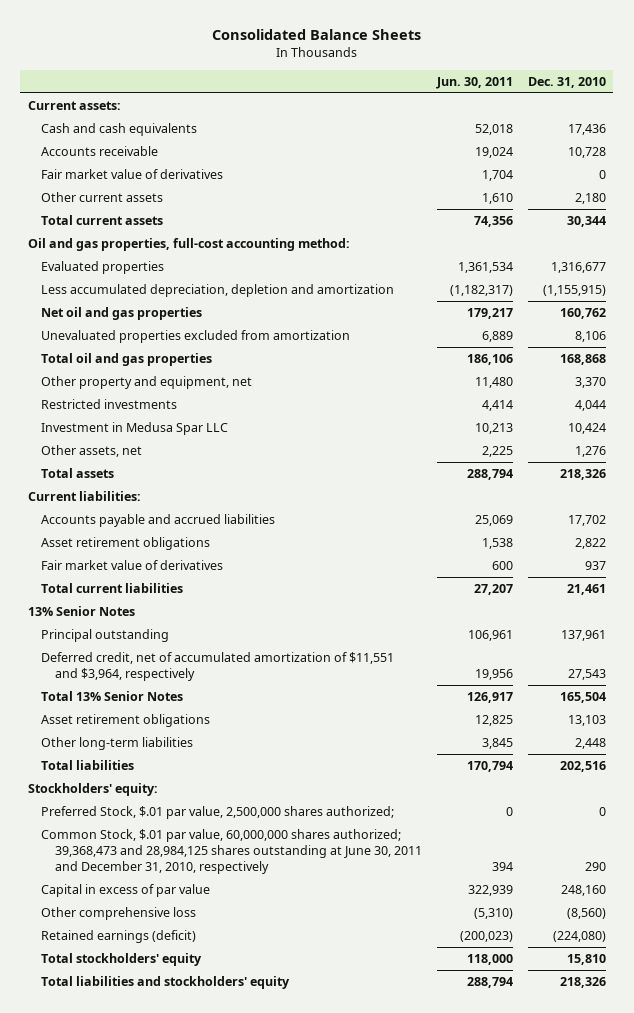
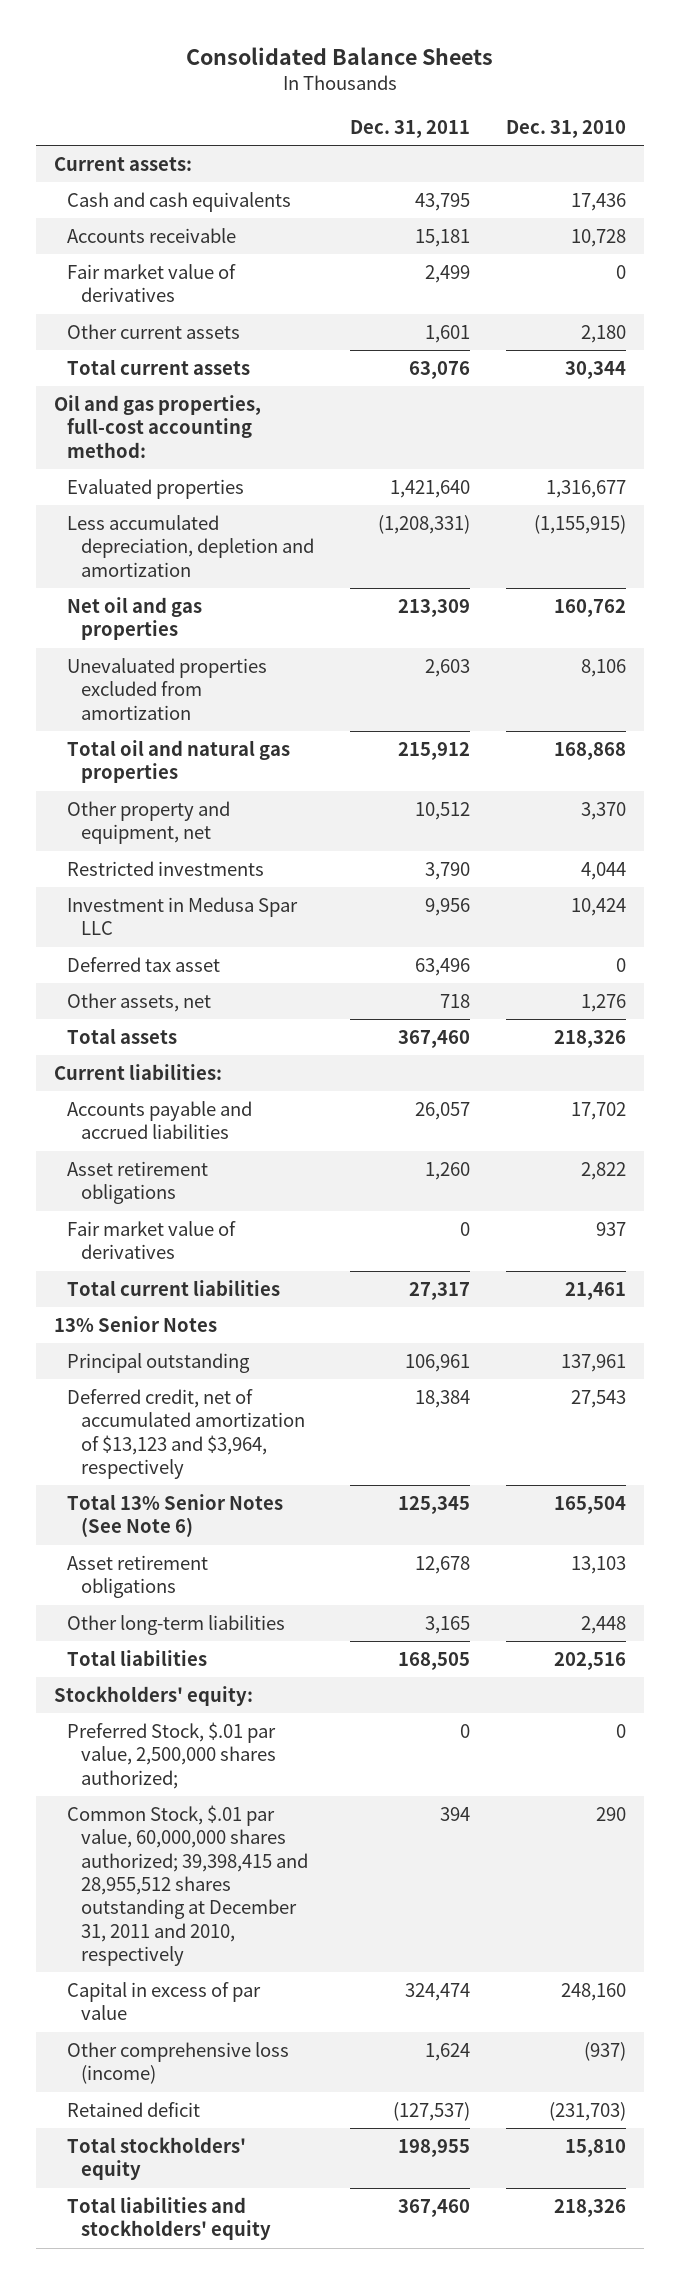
[435,76,513,89] Jun. 30, 2011 -> none
none -> [349,119,470,138] Dec. 31, 2011
[41,353,213,367] Total oil and gas properties -> [67,739,291,784] Total oil and natural gas properties
none -> [67,956,221,972] Deferred tax asset
[41,652,395,682] Deferred credit, net of accumulated amortization of $11,551 and $3,964, respectively -> [67,1388,305,1480] Deferred credit, net of accumulated amortization of $13,123 and $3,964, respectively
[41,691,184,702] Total 13% Senior Notes -> [67,1493,284,1538] Total 13% Senior Notes (See Note 6)
[41,829,423,875] Common Stock, $.01 par value, 60,000,000 shares authorized; 39,368,473 and 28,984,125 shares outstanding at June 30, 2011 and December 31, 2010, respectively -> [67,1804,308,1967] Common Stock, $.01 par value, 60,000,000 shares authorized; 39,398,415 and 28,955,512 shares outstanding at December 31, 2011 and 2010, respectively
[41,907,197,921] Other comprehensive loss -> [67,2041,290,2085] Other comprehensive loss (income)
[566,908,606,920] (8,560) -> [583,2041,626,2061] (937)
[41,930,197,944] Retained earnings (deficit) -> [67,2101,201,2117] Retained deficit
[552,931,606,943] (224,080) -> [548,2101,626,2121] (231,703)

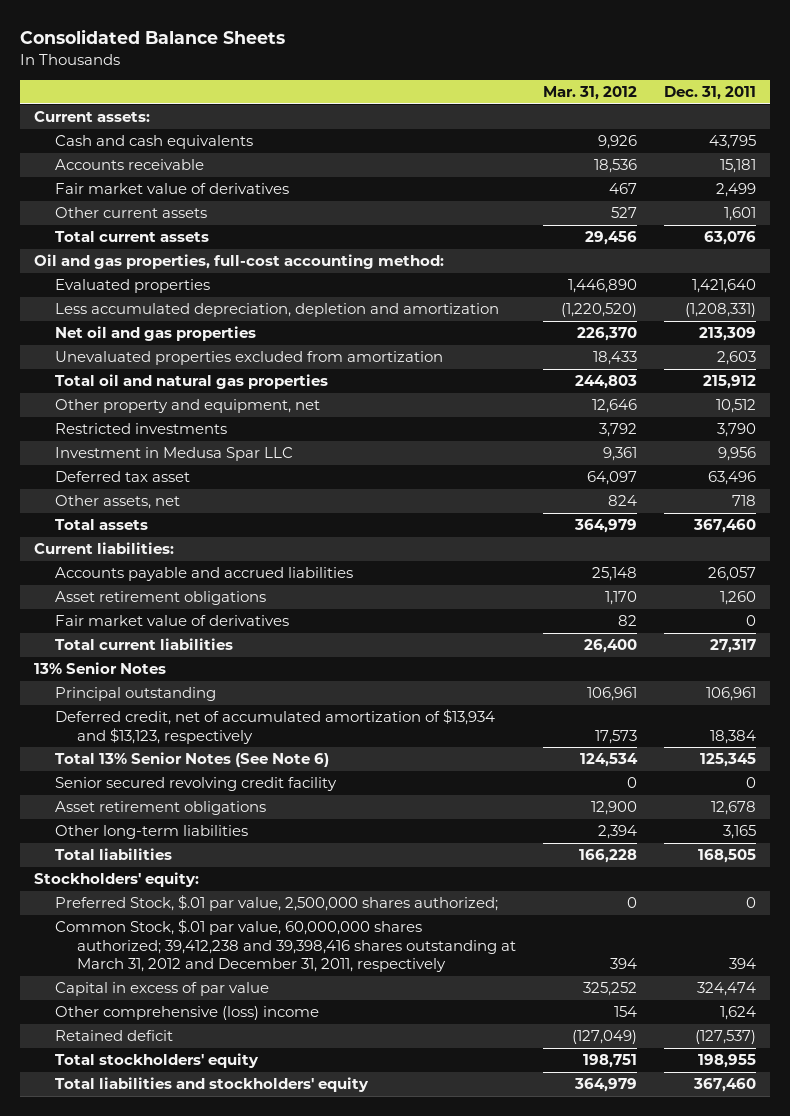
[505,119,626,138] Dec. 31, 2010 -> none
none -> [542,86,637,101] Mar. 31, 2012
[67,1388,305,1480] Deferred credit, net of accumulated amortization of $13,123 and $3,964, respectively -> [55,709,496,744] Deferred credit, net of accumulated amortization of $13,934 and $13,123, respectively
none -> [55,777,338,792] Senior secured revolving credit facility
[67,1804,308,1967] Common Stock, $.01 par value, 60,000,000 shares authorized; 39,398,415 and 28,955,512 shares outstanding at December 31, 2011 and 2010, respectively -> [55,919,516,973] Common Stock, $.01 par value, 60,000,000 shares authorized; 39,412,238 and 39,398,416 shares outstanding at March 31, 2012 and December 31, 2011, respectively
[67,2041,290,2085] Other comprehensive loss (income) -> [55,1006,320,1021] Other comprehensive (loss) income

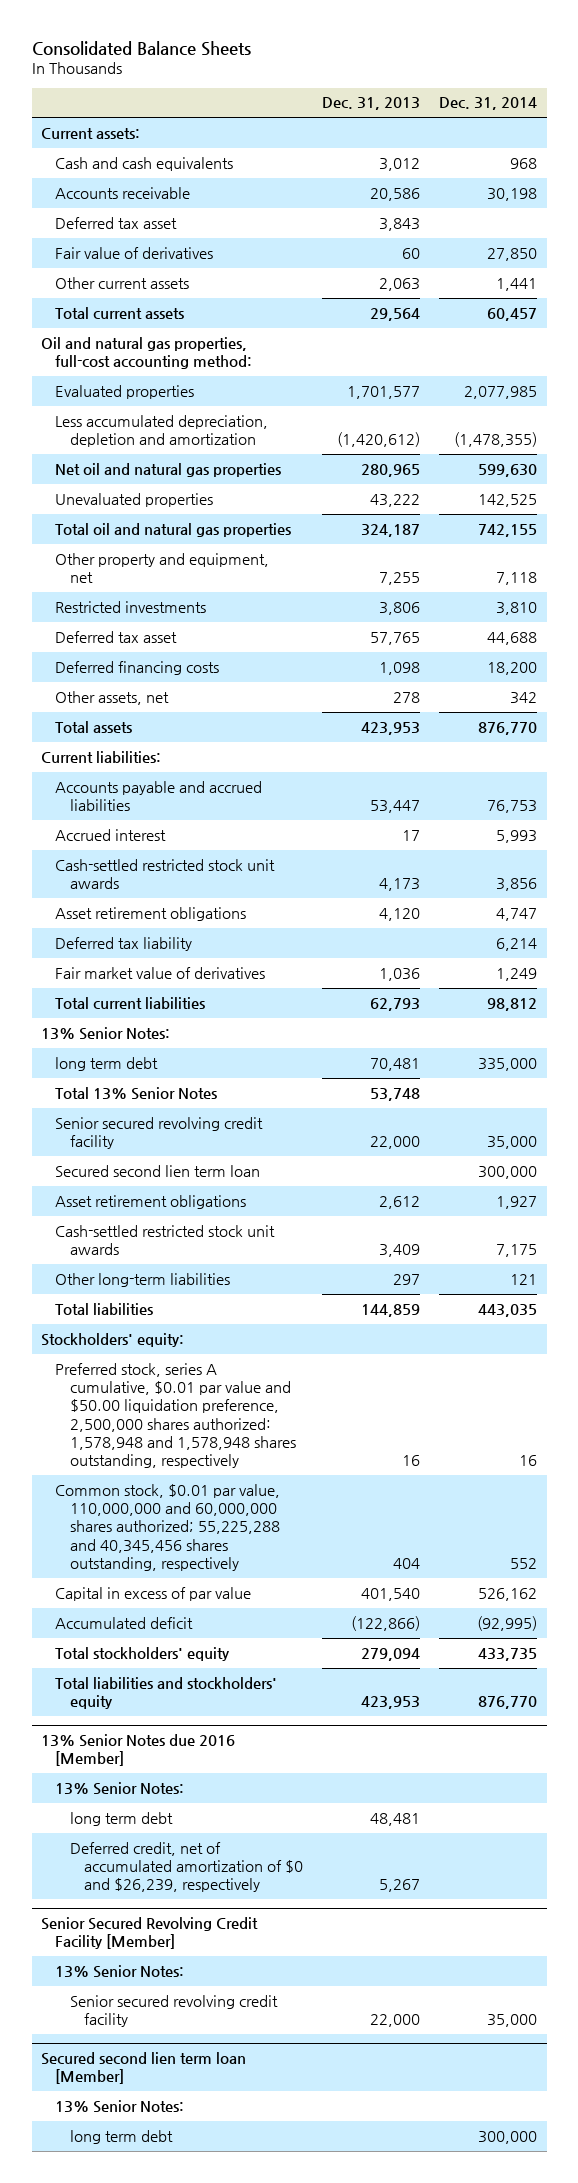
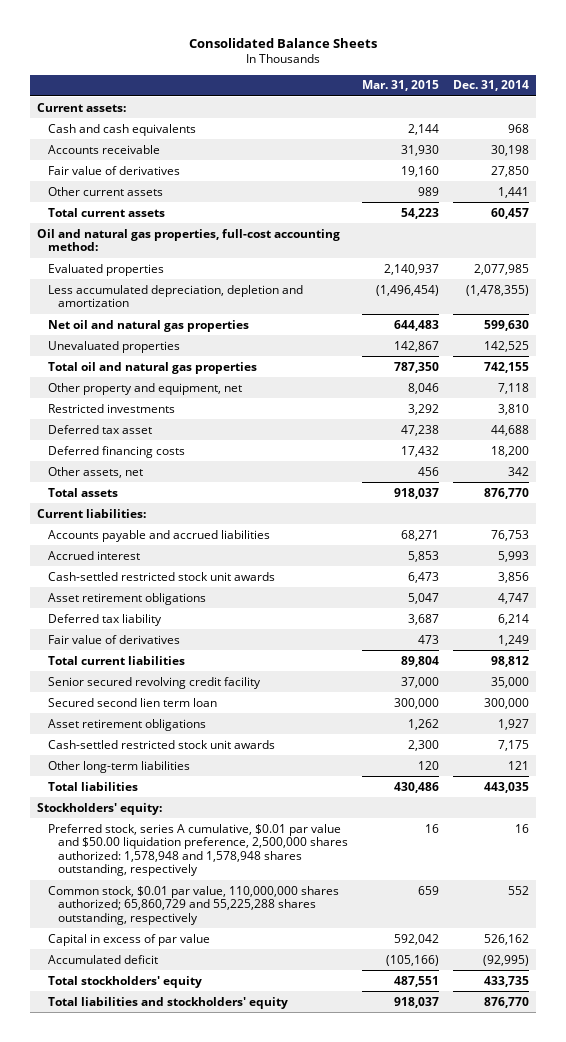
[321,97,420,111] Dec. 31, 2013 -> none
none -> [361,80,439,92] Mar. 31, 2015
[55,216,178,229] Deferred tax asset -> none
[55,966,266,979] Fair market value of derivatives -> [47,634,180,644] Fair value of derivatives
[41,1026,171,1040] 13% Senior Notes: -> none
[55,1056,159,1071] long term debt -> none
[55,1086,218,1100] Total 13% Senior Notes -> none
[55,1483,281,1571] Common stock, $0.01 par value, 110,000,000 and 60,000,000 shares authorized; 55,225,288 and 40,345,456 shares outstanding, respectively -> [47,885,339,925] Common stock, $0.01 par value, 110,000,000 shares authorized; 65,860,729 and 55,225,288 shares outstanding, respectively
[41,1733,236,1767] 13% Senior Notes due 2016 [Member] -> none
[55,1781,185,1795] 13% Senior Notes: -> none
[69,1811,173,1826] long term debt -> none
[69,1841,303,1893] Deferred credit, net of accumulated amortization of $0 and $26,239, respectively -> none
[41,1916,259,1950] Senior Secured Revolving Credit Facility [Member] -> none
[55,1964,185,1978] 13% Senior Notes: -> none
[69,1994,278,2028] Senior secured revolving credit facility -> none
[41,2051,247,2085] Secured second lien term loan [Member] -> none
[55,2099,185,2113] 13% Senior Notes: -> none
[69,2129,173,2144] long term debt -> none

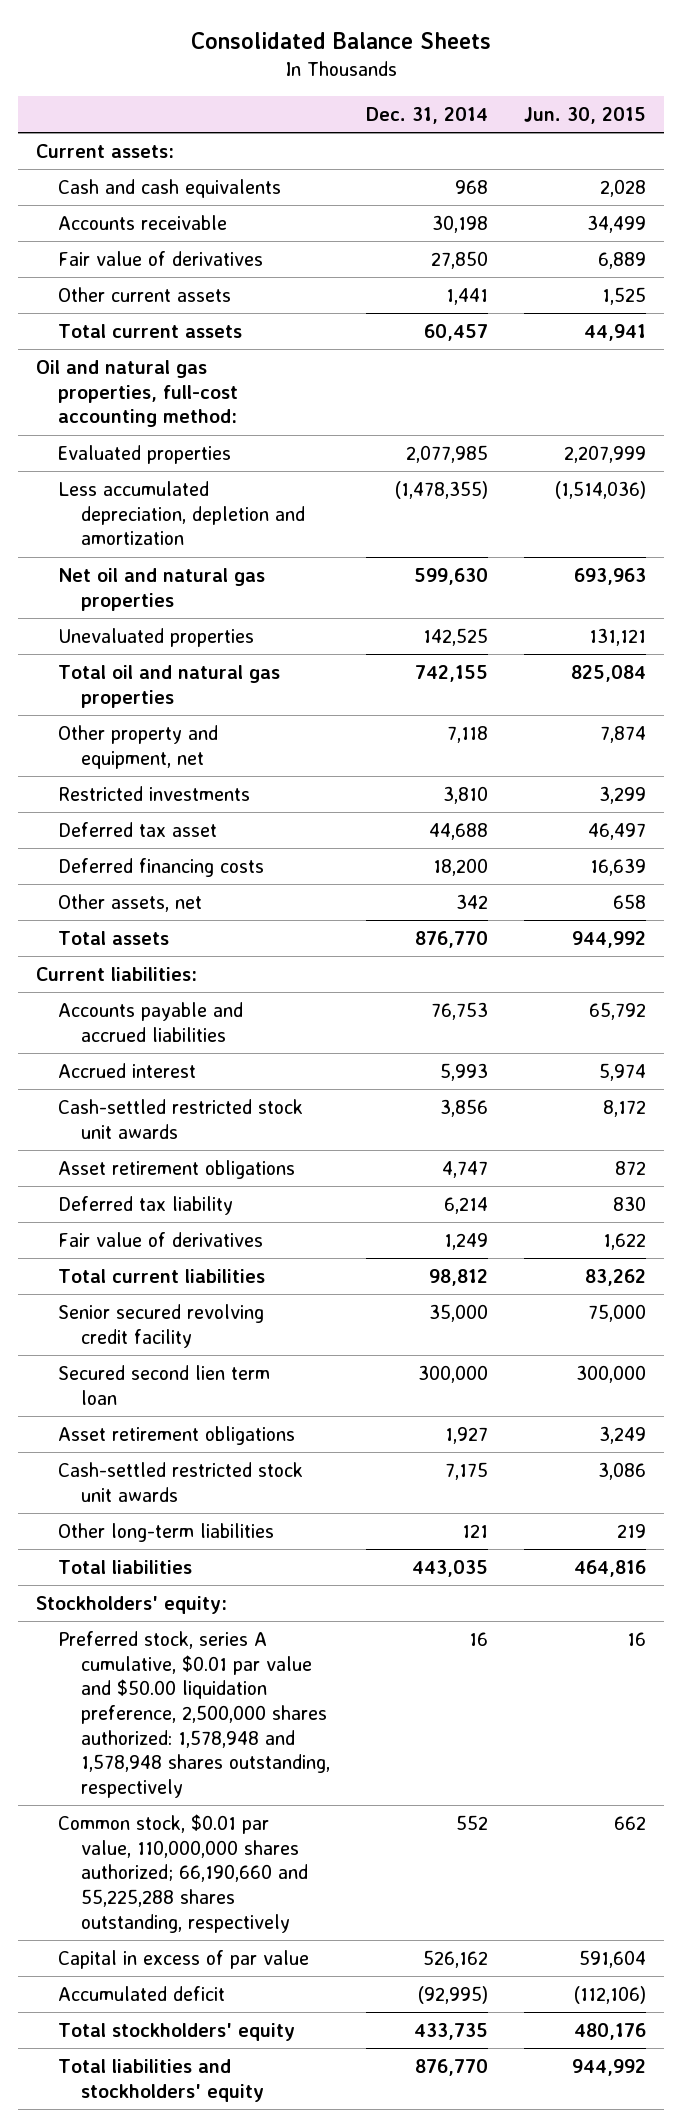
[361,80,439,92] Mar. 31, 2015 -> none
none -> [523,107,646,125] Jun. 30, 2015
[47,885,339,925] Common stock, $0.01 par value, 110,000,000 shares authorized; 65,860,729 and 55,225,288 shares outstanding, respectively -> [58,1813,308,1933] Common stock, $0.01 par value, 110,000,000 shares authorized; 66,190,660 and 55,225,288 shares outstanding, respectively

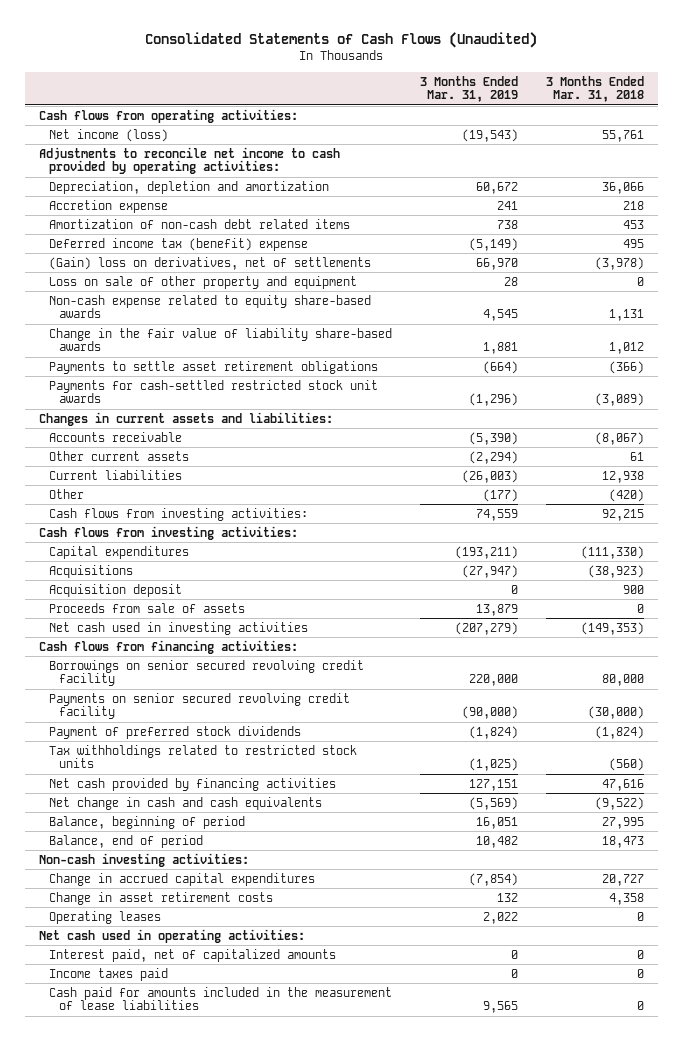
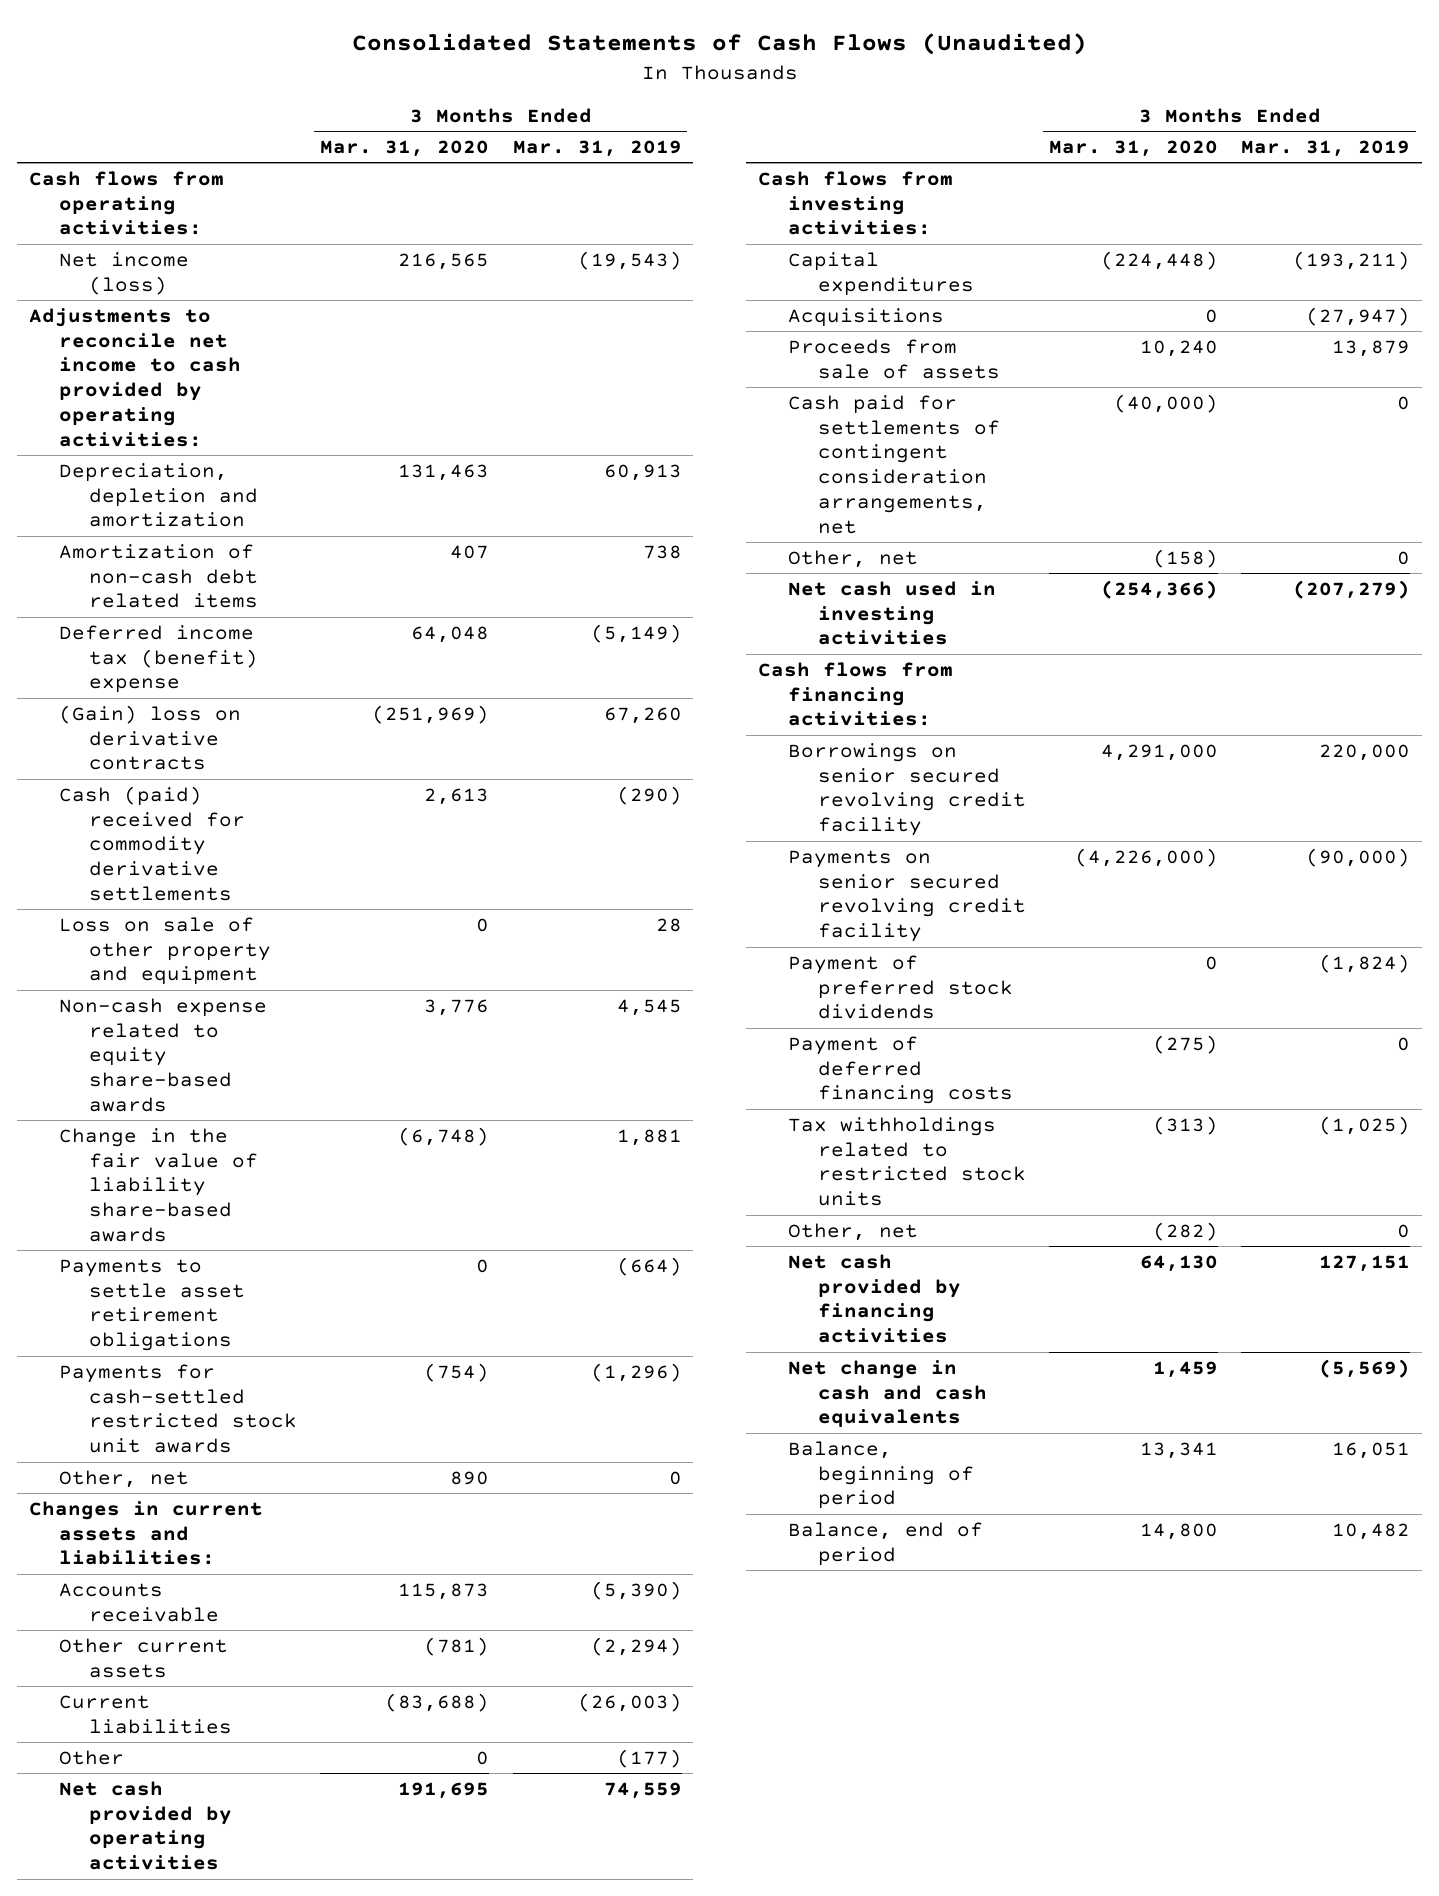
[545,75,644,103] 3 Months Ended Mar. 31, 2018 -> none
none -> [320,139,490,157] Mar. 31, 2020
[49,199,169,213] Accretion expense -> none
[475,181,518,194] 60,672 -> [603,463,682,481] 60,913
[49,256,372,270] (Gain) loss on derivatives, net of settlements -> [58,704,241,771] (Gain) loss on derivative contracts
[475,257,518,270] 66,970 -> [603,706,682,724] 67,260
none -> [58,785,245,901] Cash (paid) received for commodity derivative settlements
none -> [58,1469,189,1488] Other, net
[49,507,309,521] Cash flows from investing activities: -> [58,1780,232,1871] Net cash provided by operating activities
[49,583,183,597] Acquisition deposit -> none
none -> [787,394,1000,534] Cash paid for settlements of contingent consideration arrangements, net
none -> [787,549,918,568] Other, net
none -> [787,1035,1013,1105] Payment of deferred financing costs
none -> [787,1222,918,1241] Other, net
[39,852,250,867] Non-cash investing activities: -> none
[49,872,316,886] Change in accrued capital expenditures -> none
[49,891,274,905] Change in asset retirement costs -> none
[49,910,162,924] Operating leases -> none
[39,928,306,943] Net cash used in operating activities: -> none
[49,948,337,962] Interest paid, net of capitalized amounts -> none
[49,967,169,981] Income taxes paid -> none
[49,986,393,1011] Cash paid for amounts included in the measurement of lease liabilities -> none

